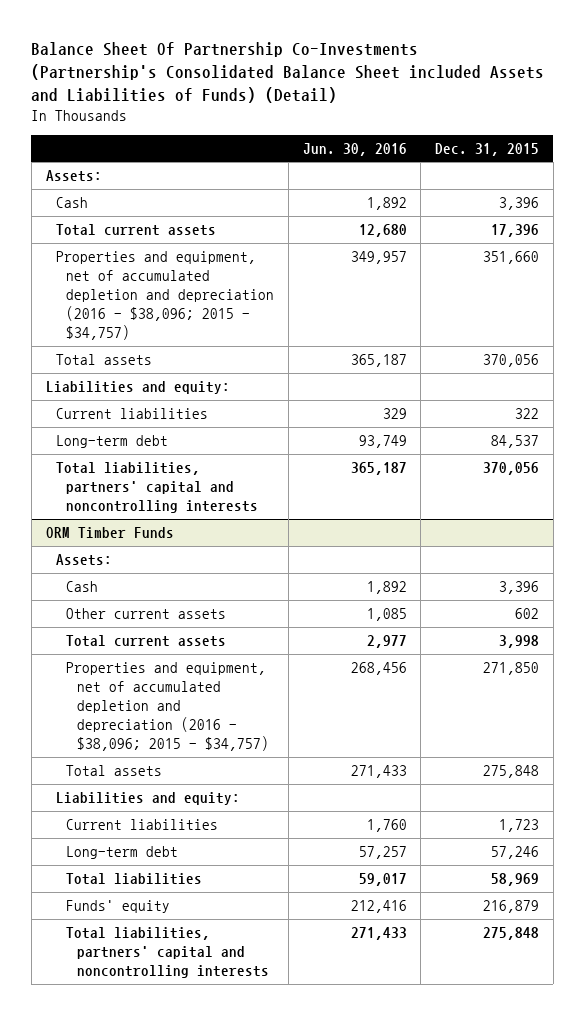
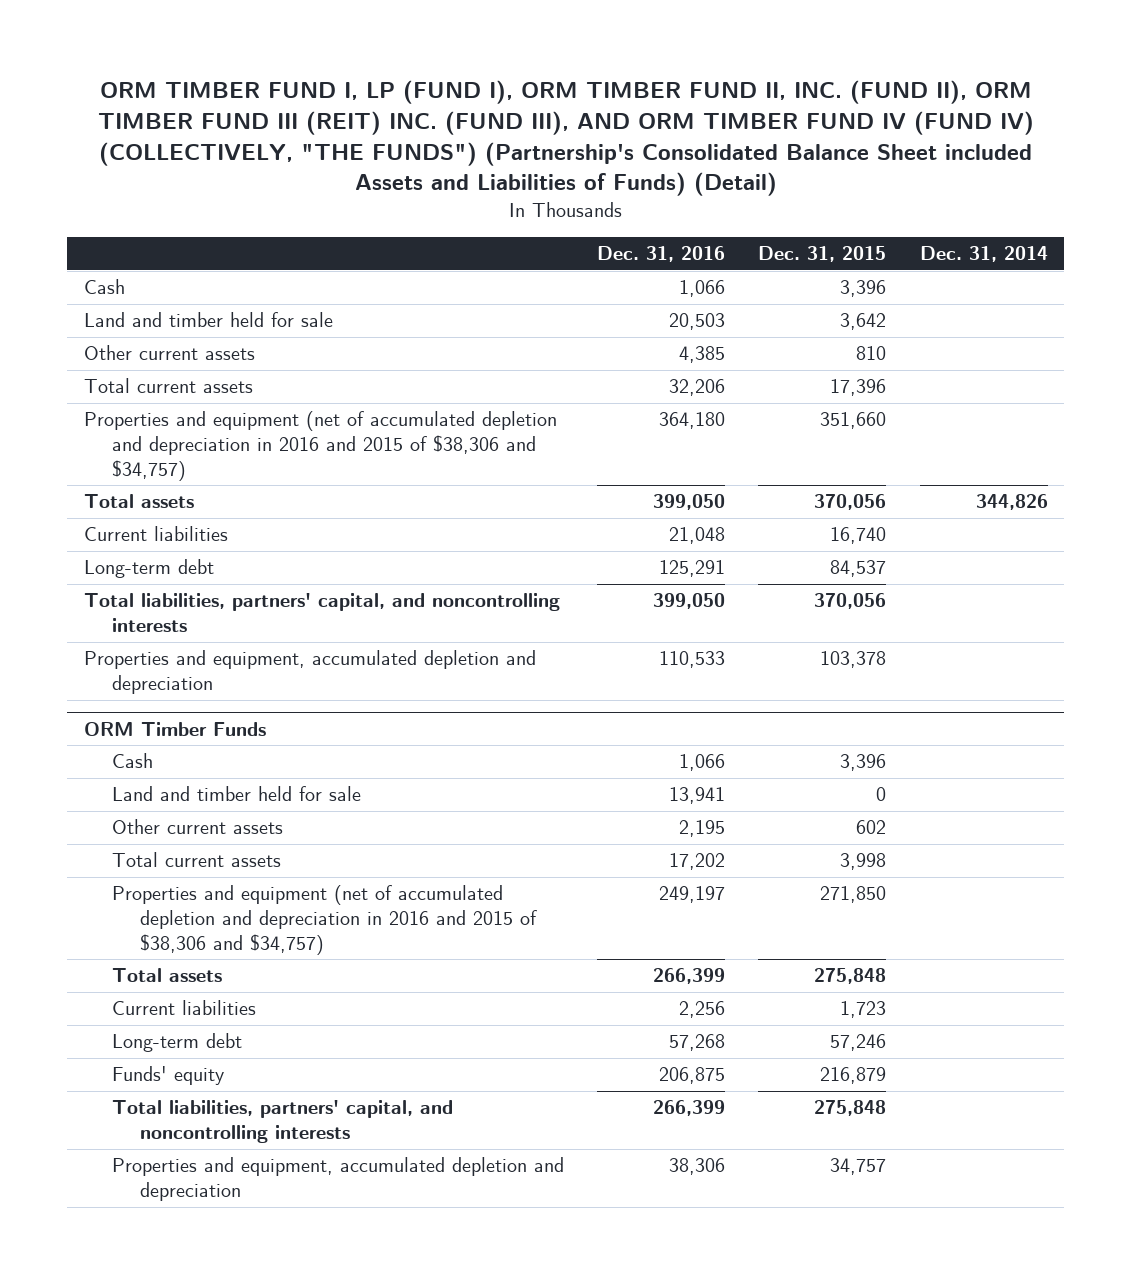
[31,42,545,103] Balance Sheet Of Partnership Co-Investments (Partnership's Consolidated Balance Sheet included Assets and Liabilities of Funds) (Detail) -> [97,80,1034,197] ORM TIMBER FUND I, LP (FUND I), ORM TIMBER FUND II, INC. (FUND II), ORM TIMBER FUND III (REIT) INC. (FUND III), AND ORM TIMBER FUND IV (FUND IV) (COLLECTIVELY, "THE FUNDS") (Partnership's Consolidated Balance Sheet included Assets and Liabilities of Funds) (Detail)
[302,142,407,156] Jun. 30, 2016 -> none
none -> [597,246,726,263] Dec. 31, 2016
none -> [919,246,1048,263] Dec. 31, 2014
[45,170,102,183] Assets: -> none
none -> [83,312,333,328] Land and timber held for sale
none -> [83,345,255,361] Other current assets
[55,251,275,340] Properties and equipment, net of accumulated depletion and depreciation (2016 - $38,096; 2015 - $34,757) -> [83,411,557,482] Properties and equipment (net of accumulated depletion and depreciation in 2016 and 2015 of $38,306 and $34,757)
[45,381,230,395] Liabilities and equity: -> none
[514,408,539,420] 322 -> [830,527,887,545] 16,740
[55,462,259,513] Total liabilities, partners' capital and noncontrolling interests -> [83,593,560,633] Total liabilities, partners' capital, and noncontrolling interests
none -> [83,650,536,695] Properties and equipment, accumulated depletion and depreciation
[55,554,112,567] Assets: -> none
none -> [111,786,361,802] Land and timber held for sale
[66,662,269,751] Properties and equipment, net of accumulated depletion and depreciation (2016 - $38,096; 2015 - $34,757) -> [111,885,537,956] Properties and equipment (net of accumulated depletion and depreciation in 2016 and 2015 of $38,306 and $34,757)
[55,792,240,806] Liabilities and equity: -> none
[66,873,203,886] Total liabilities -> none
[66,927,269,978] Total liabilities, partners' capital and noncontrolling interests -> [111,1100,453,1144] Total liabilities, partners' capital, and noncontrolling interests
none -> [111,1157,564,1202] Properties and equipment, accumulated depletion and depreciation

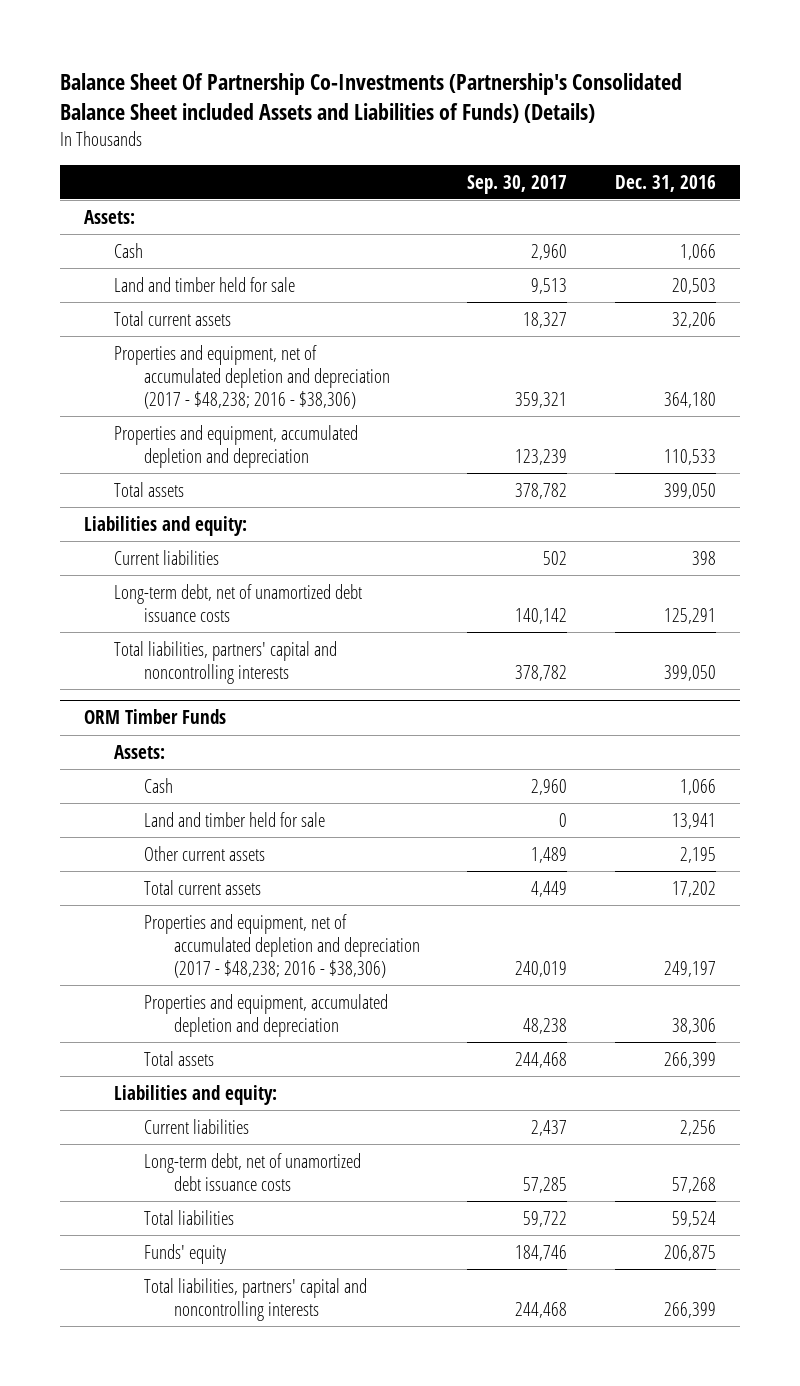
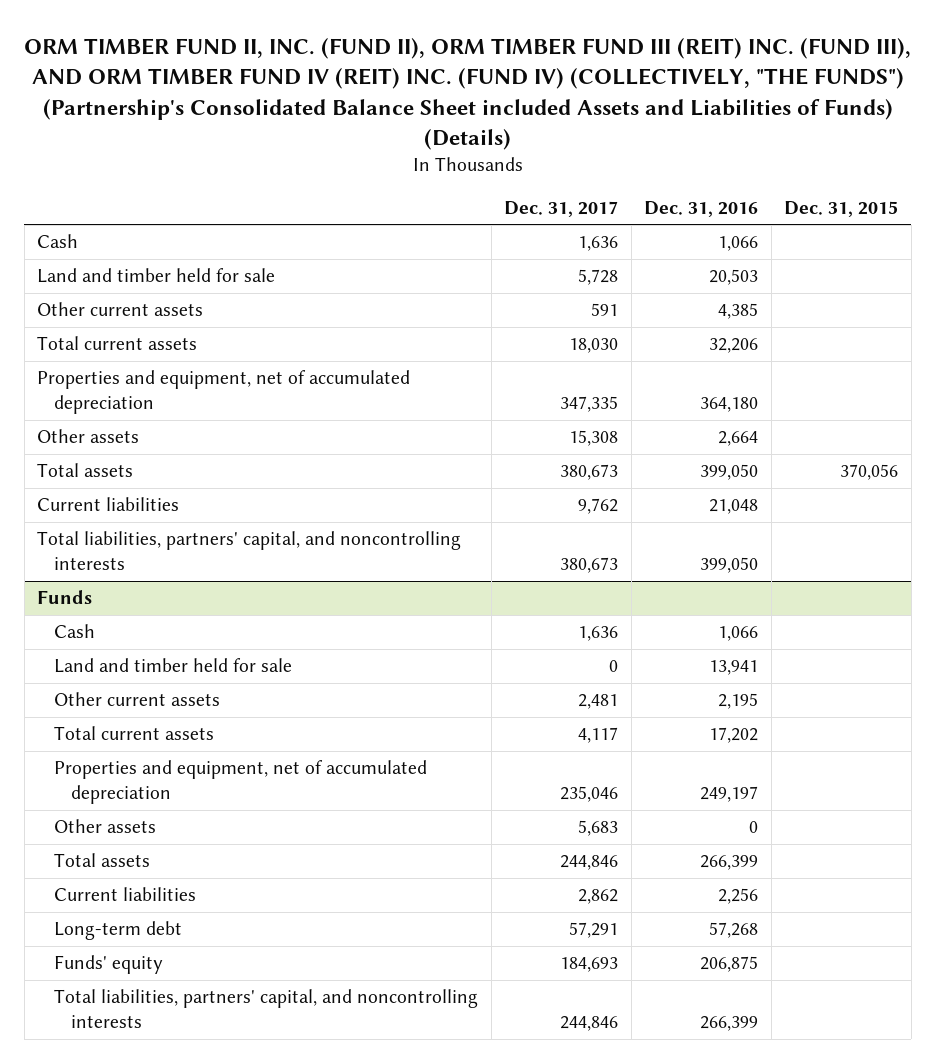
[60,73,683,123] Balance Sheet Of Partnership Co-Investments (Partnership's Consolidated Balance Sheet included Assets and Liabilities of Funds) (Details) -> [23,38,911,150] ORM TIMBER FUND II, INC. (FUND II), ORM TIMBER FUND III (REIT) INC. (FUND III), AND ORM TIMBER FUND IV (REIT) INC. (FUND IV) (COLLECTIVELY, "THE FUNDS") (Partnership's Consolidated Balance Sheet included Assets and Liabilities of Funds) (Details)
[467,174,568,194] Sep. 30, 2017 -> none
none -> [504,200,619,217] Dec. 31, 2017
none -> [784,200,899,217] Dec. 31, 2015
[84,209,136,224] Assets: -> none
none -> [37,302,204,317] Other current assets
[113,424,358,469] Properties and equipment, accumulated depletion and depreciation -> none
[113,344,390,410] Properties and equipment, net of accumulated depletion and depreciation (2017 - $48,238; 2016 - $38,306) -> [37,370,411,415] Properties and equipment, net of accumulated depreciation
none -> [37,429,140,444] Other assets
[84,515,248,536] Liabilities and equity: -> none
[113,583,362,623] Long-term debt, net of unamortized debt issuance costs -> none
[113,744,165,759] Assets: -> none
[692,550,717,565] 398 -> [709,499,759,515] 21,048
[113,640,337,685] Total liabilities, partners' capital and noncontrolling interests -> [37,531,462,571] Total liabilities, partners' capital, and noncontrolling interests
[84,709,227,725] ORM Timber Funds -> [37,590,93,605] Funds
[143,993,388,1038] Properties and equipment, accumulated depletion and depreciation -> none
[143,913,420,979] Properties and equipment, net of accumulated depletion and depreciation (2017 - $48,238; 2016 - $38,306) -> [54,760,428,805] Properties and equipment, net of accumulated depreciation
none -> [54,819,157,834] Other assets
[113,1084,277,1105] Liabilities and equity: -> none
[143,1209,234,1225] Total liabilities -> none
[143,1152,361,1192] Long-term debt, net of unamortized debt issuance costs -> [54,921,183,941] Long-term debt
[143,1277,367,1322] Total liabilities, partners' capital and noncontrolling interests -> [54,989,479,1029] Total liabilities, partners' capital, and noncontrolling interests

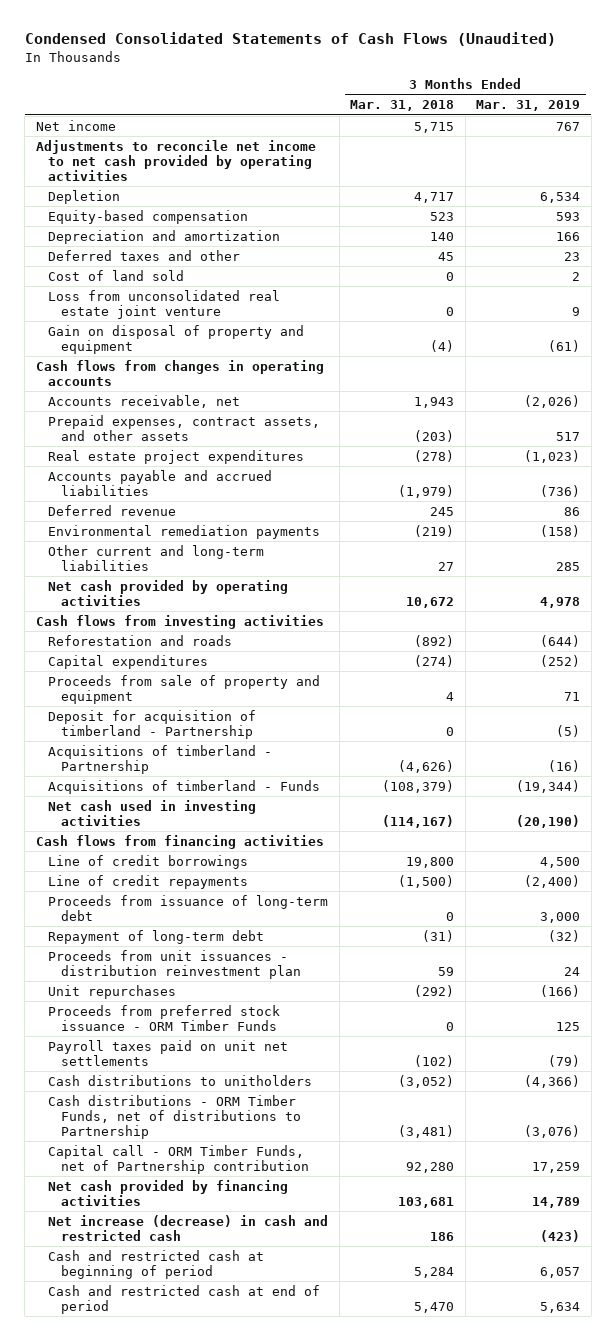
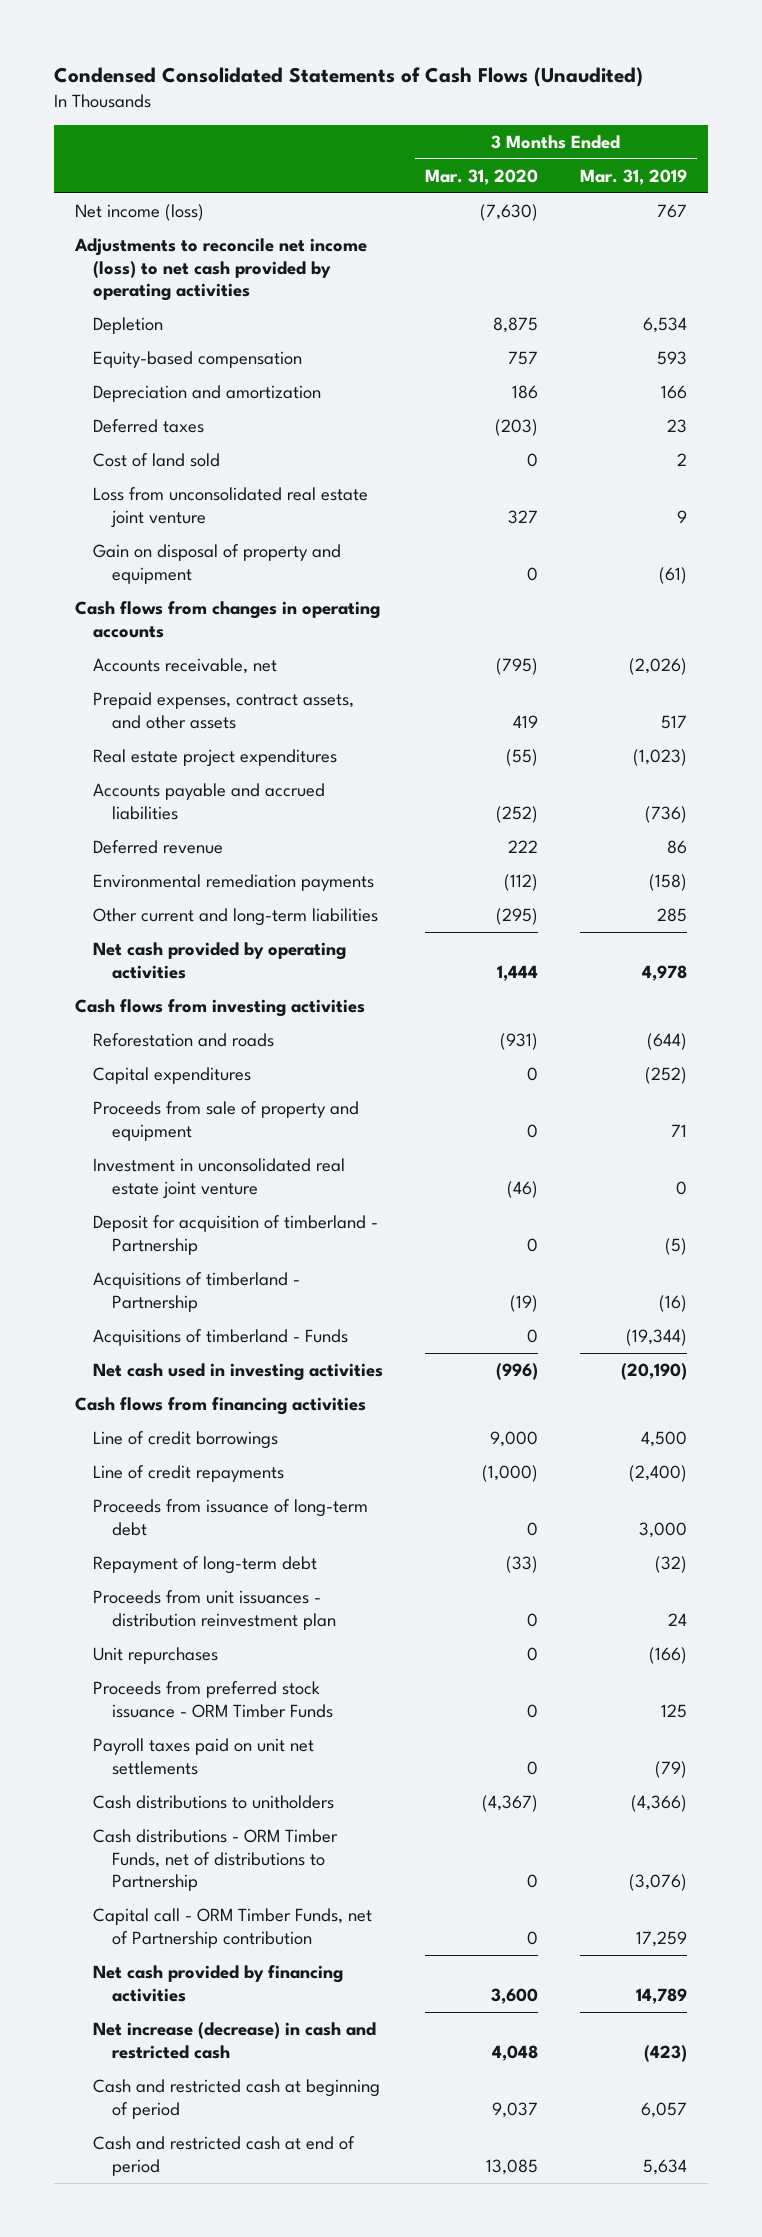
[350,100,455,112] Mar. 31, 2018 -> none
none -> [425,168,539,185] Mar. 31, 2020
[35,119,116,131] Net income -> [74,204,204,222] Net income (loss)
[35,139,316,182] Adjustments to reconcile net income to net cash provided by operating activities -> [73,238,367,302] Adjustments to reconcile net income (loss) to net cash provided by operating activities
[48,249,241,261] Deferred taxes and other -> [93,419,205,434] Deferred taxes
none -> [93,1158,346,1199] Investment in unconsolidated real estate joint venture

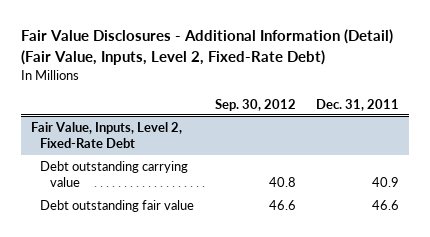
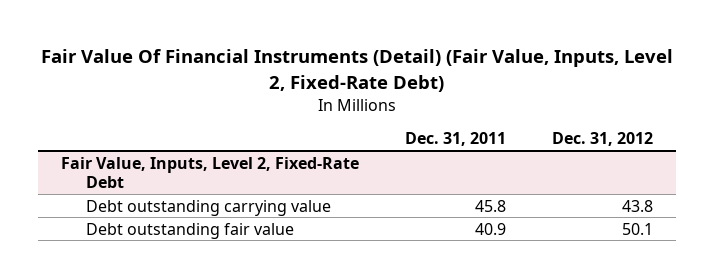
[20,29,393,65] Fair Value Disclosures - Additional Information (Detail) (Fair Value, Inputs, Level 2, Fixed-Rate Debt) -> [40,49,673,92] Fair Value Of Financial Instruments (Detail) (Fair Value, Inputs, Level 2, Fixed-Rate Debt)
[214,98,296,111] Sep. 30, 2012 -> none
none -> [551,132,653,147] Dec. 31, 2012
[371,177,399,188] 40.9 -> [474,199,506,212] 45.8
[371,199,399,210] 46.6 -> [474,222,506,235] 40.9

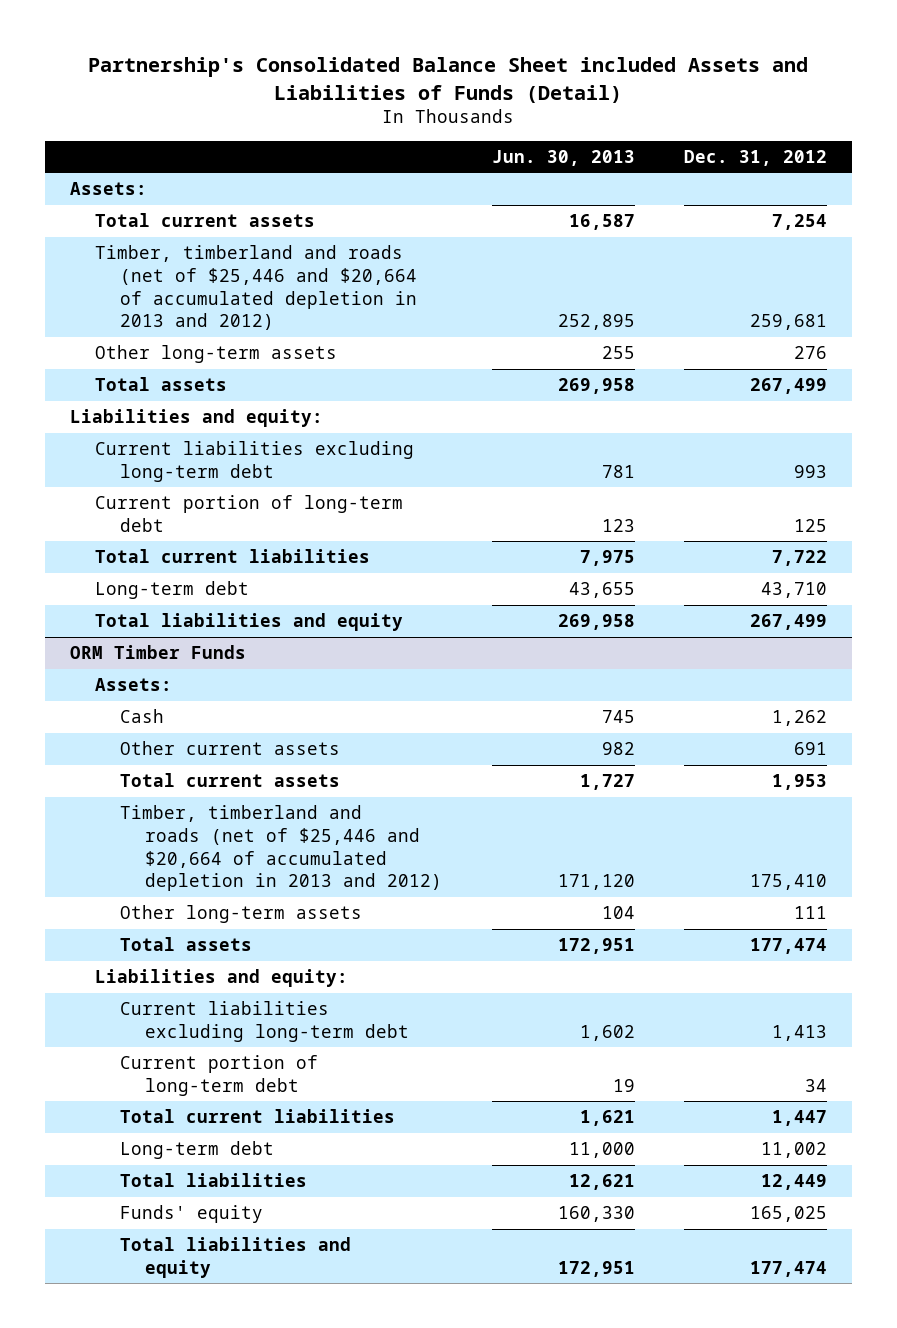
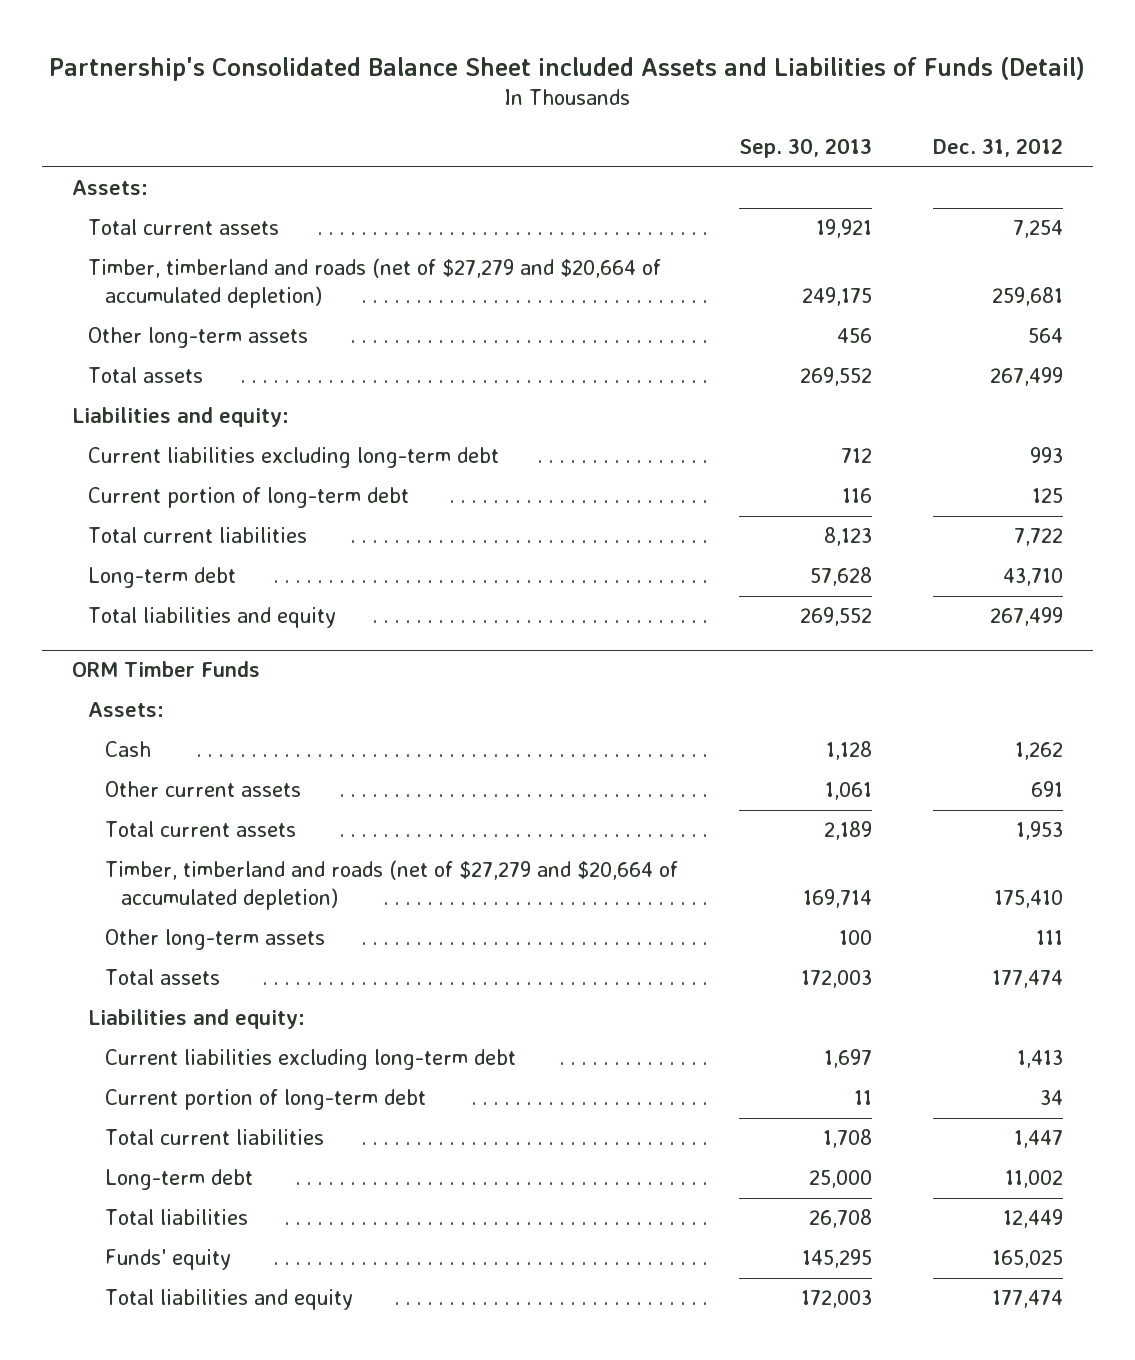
[491,149,635,166] Jun. 30, 2013 -> none
none -> [738,138,872,159] Sep. 30, 2013
[94,245,418,331] Timber, timberland and roads (net of $25,446 and $20,664 of accumulated depletion in 2013 and 2012) -> [88,258,662,309] Timber, timberland and roads (net of $27,279 and $20,664 of accumulated depletion)
[794,346,828,360] 276 -> [1027,328,1063,344] 564
[120,805,443,892] Timber, timberland and roads (net of $25,446 and $20,664 of accumulated depletion in 2013 and 2012) -> [104,860,678,911] Timber, timberland and roads (net of $27,279 and $20,664 of accumulated depletion)

